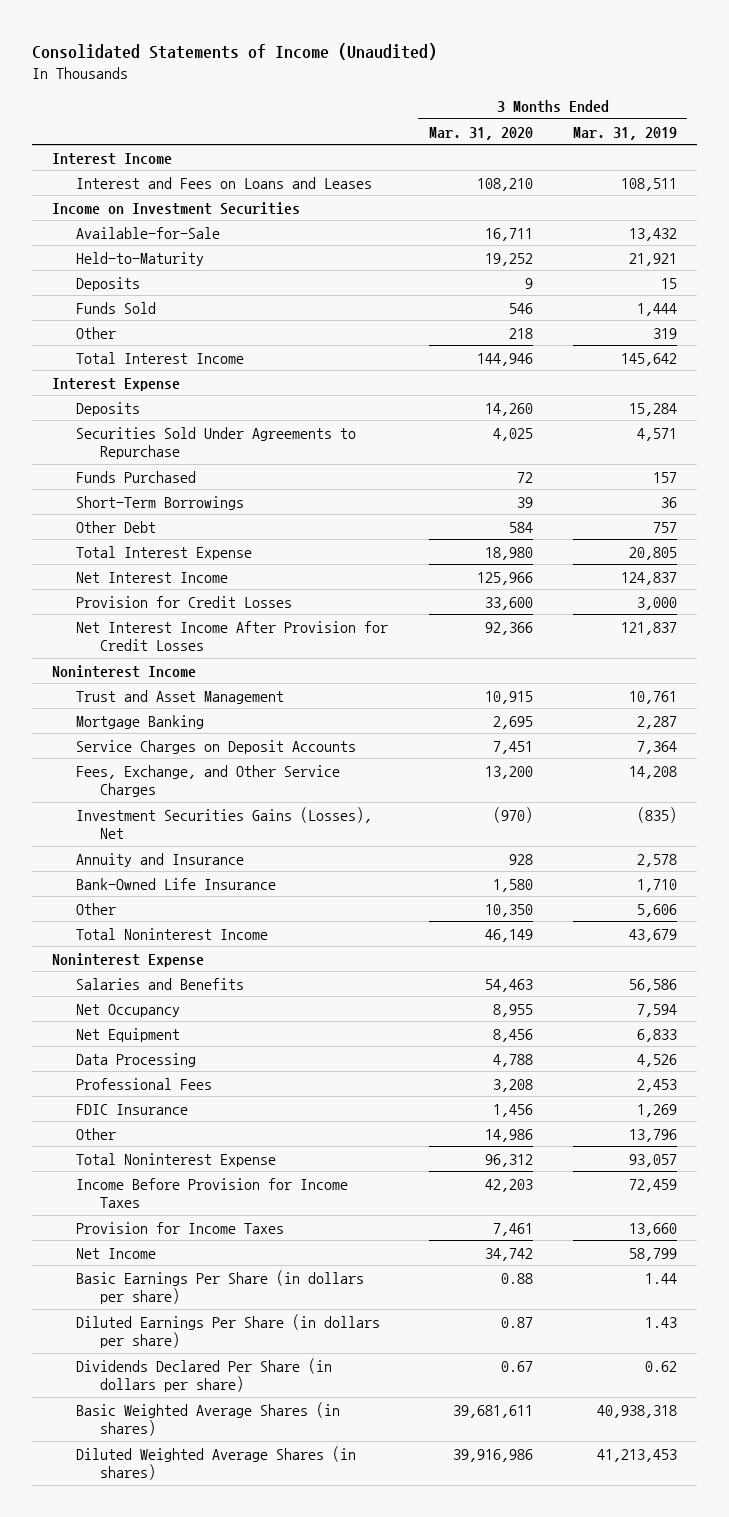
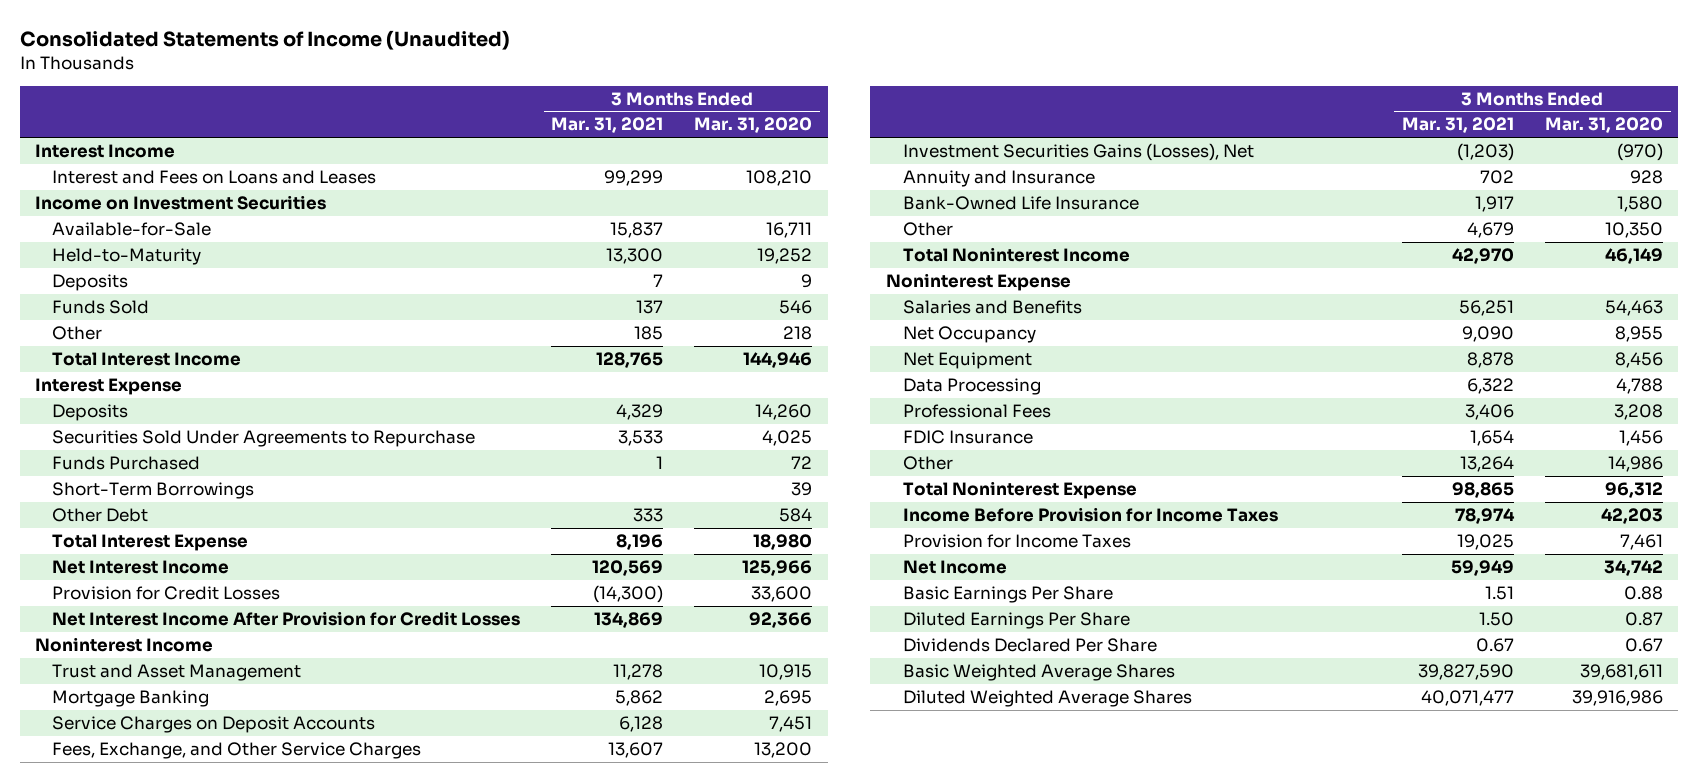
[572,126,677,140] Mar. 31, 2019 -> none
none -> [551,117,664,134] Mar. 31, 2021
[76,1269,365,1305] Basic Earnings Per Share (in dollars per share) -> [902,585,1113,603] Basic Earnings Per Share
[76,1313,381,1349] Diluted Earnings Per Share (in dollars per share) -> [902,611,1130,629] Diluted Earnings Per Share
[76,1357,333,1393] Dividends Declared Per Share (in dollars per share) -> [902,637,1157,652] Dividends Declared Per Share
[76,1401,341,1437] Basic Weighted Average Shares (in shares) -> [902,663,1175,681] Basic Weighted Average Shares
[76,1445,357,1481] Diluted Weighted Average Shares (in shares) -> [902,689,1192,707] Diluted Weighted Average Shares

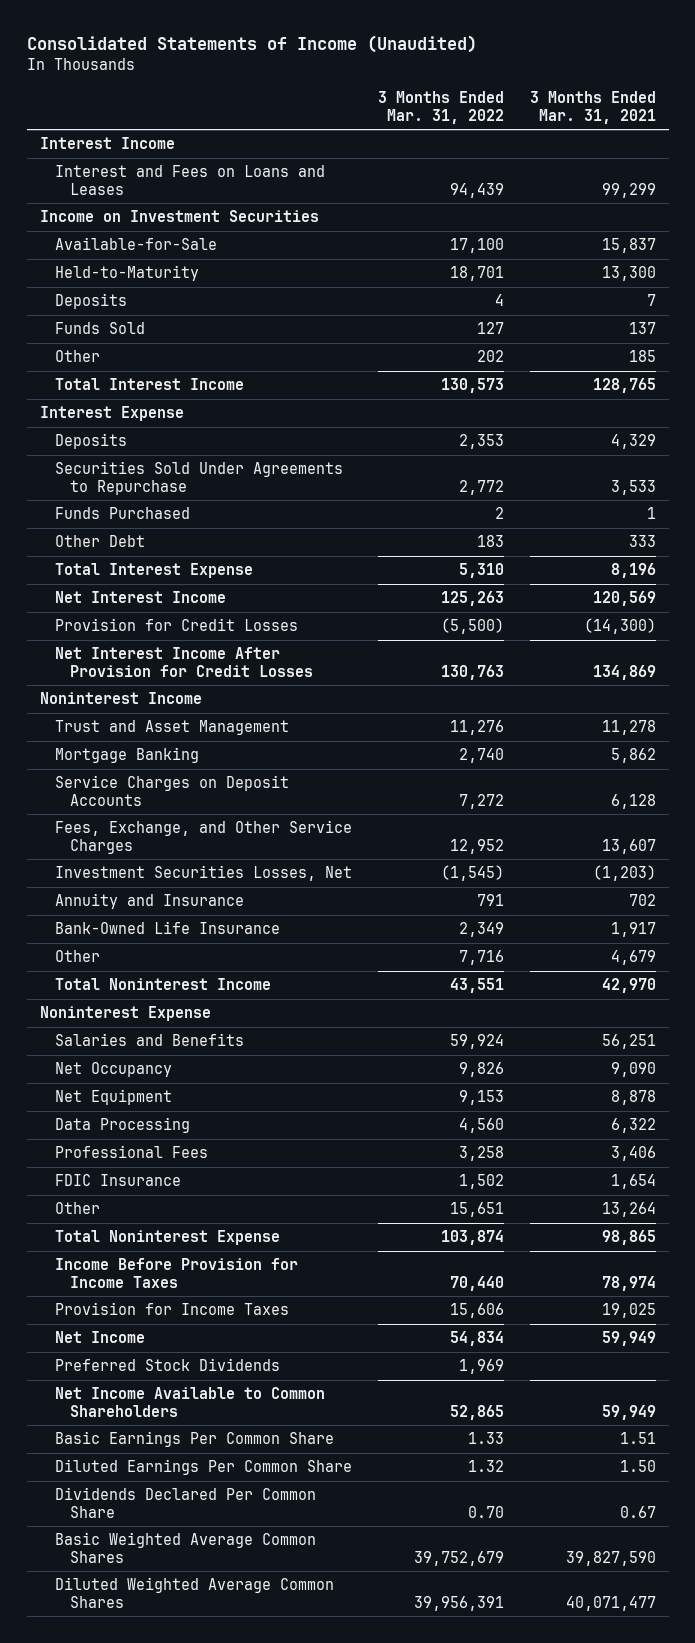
[694,117,813,134] Mar. 31, 2020 -> none
none -> [377,91,504,124] 3 Months Ended Mar. 31, 2022
[52,481,255,499] Short-Term Borrowings -> none
[902,142,1254,161] Investment Securities Gains (Losses), Net -> [55,865,353,882] Investment Securities Losses, Net
none -> [55,1358,281,1372] Preferred Stock Dividends
none -> [55,1387,326,1417] Net Income Available to Common Shareholders
[902,585,1113,603] Basic Earnings Per Share -> [55,1431,335,1448] Basic Earnings Per Common Share
[902,611,1130,629] Diluted Earnings Per Share -> [55,1459,353,1476] Diluted Earnings Per Common Share
[902,637,1157,652] Dividends Declared Per Share -> [55,1487,317,1518] Dividends Declared Per Common Share
[902,663,1175,681] Basic Weighted Average Shares -> [55,1532,317,1563] Basic Weighted Average Common Shares
[902,689,1192,707] Diluted Weighted Average Shares -> [55,1577,335,1608] Diluted Weighted Average Common Shares

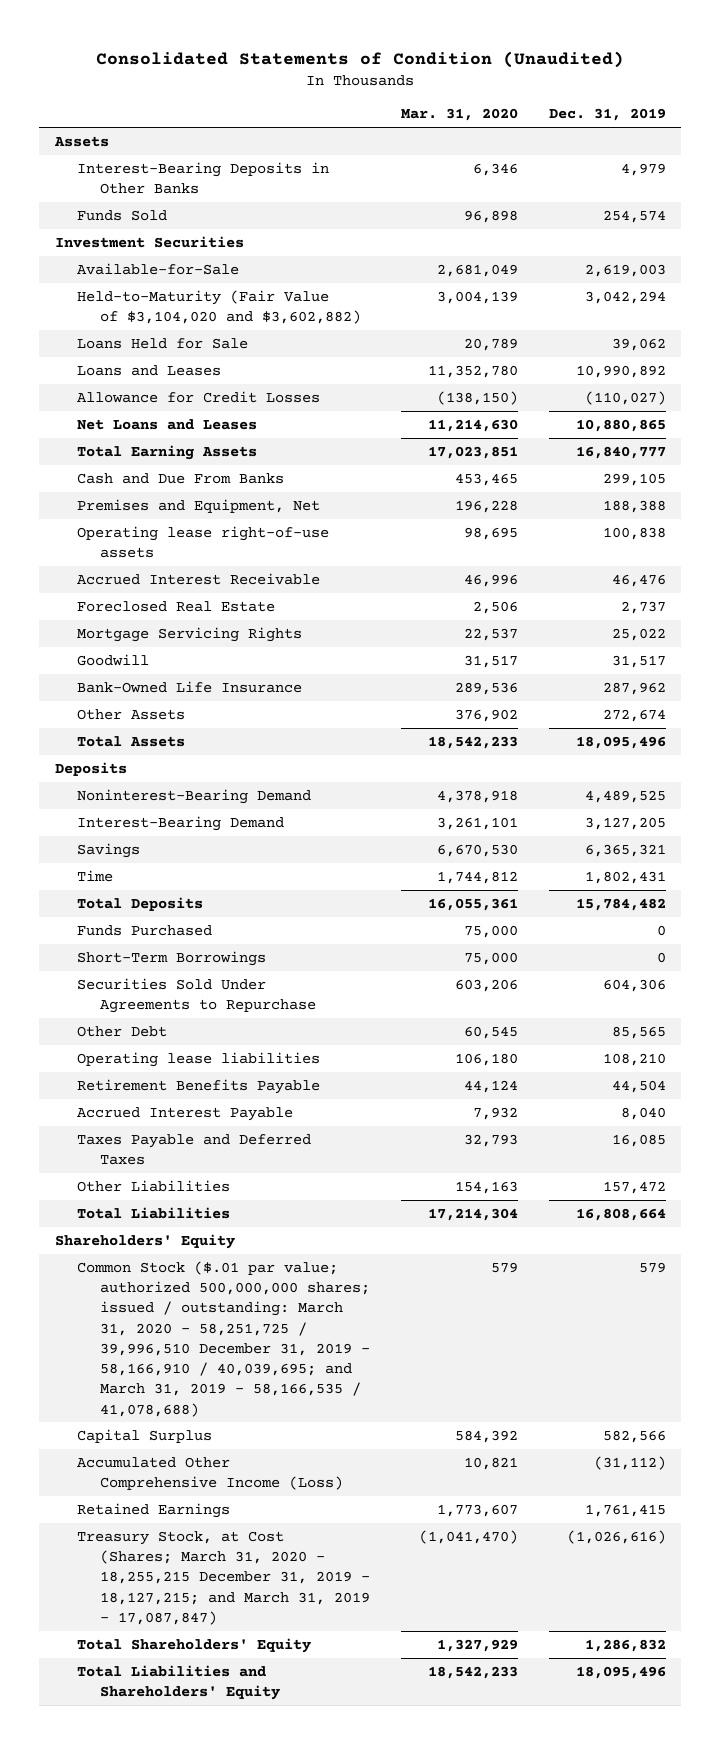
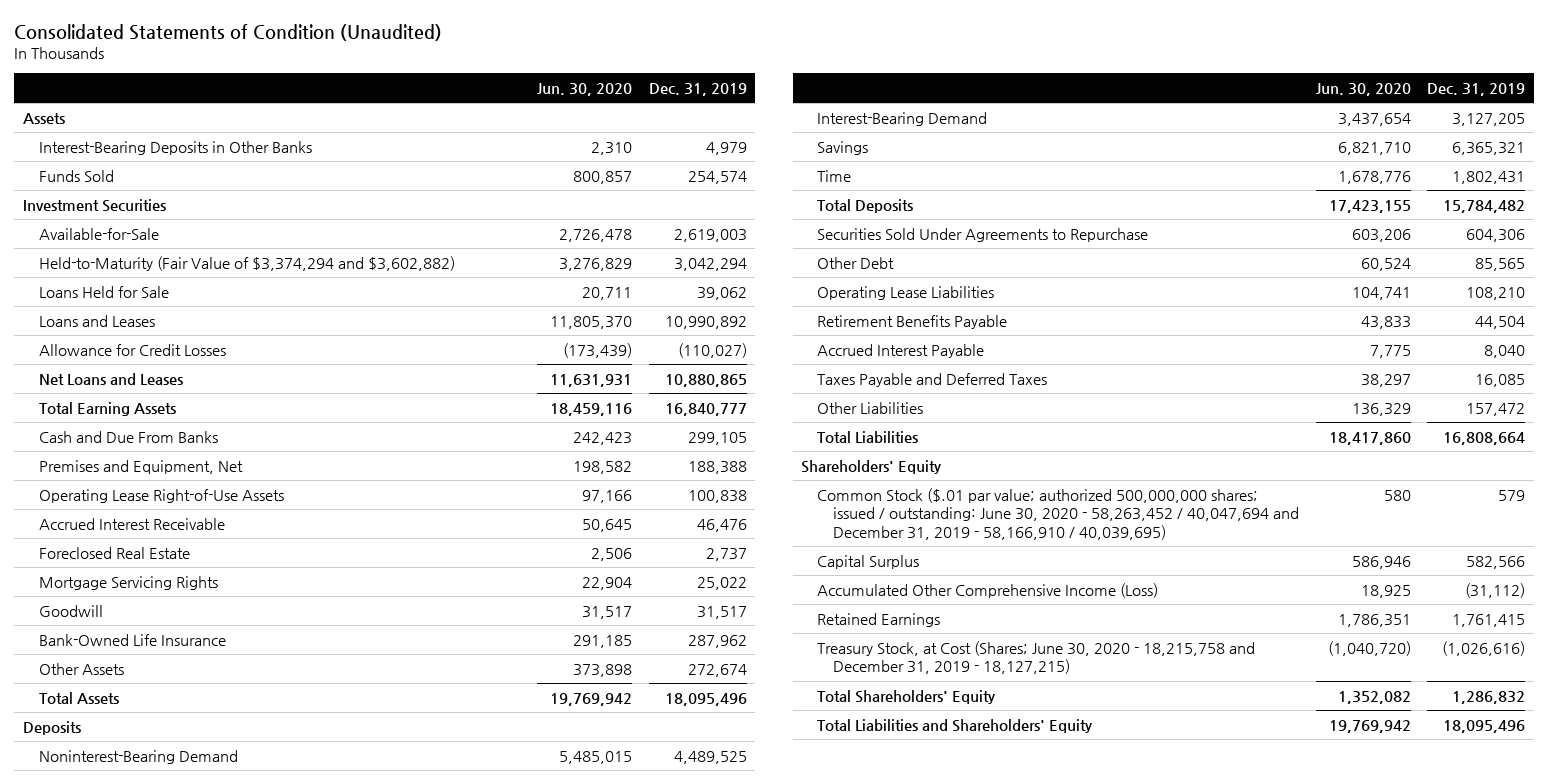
[400,108,518,122] Mar. 31, 2020 -> none
none -> [537,82,633,96] Jun. 30, 2020
[77,289,361,325] Held-to-Maturity (Fair Value of $3,104,020 and $3,602,882) -> [38,255,455,271] Held-to-Maturity (Fair Value of $3,374,294 and $3,602,882)
[77,525,330,559] Operating lease right-of-use assets -> [38,488,284,503] Operating Lease Right-of-Use Assets
[77,924,213,936] Funds Purchased -> none
[77,950,267,966] Short-Term Borrowings -> none
[77,1051,321,1067] Operating lease liabilities -> [817,285,995,300] Operating Lease Liabilities
[77,1260,370,1417] Common Stock ($.01 par value; authorized 500,000,000 shares; issued / outstanding: March 31, 2020 - 58,251,725 / 39,996,510 December 31, 2019 - 58,166,910 / 40,039,695; and March 31, 2019 - 58,166,535 / 41,078,688) -> [817,487,1300,540] Common Stock ($.01 par value; authorized 500,000,000 shares; issued / outstanding: June 30, 2020 - 58,263,452 / 40,047,694 and December 31, 2019 - 58,166,910 / 40,039,695)
[77,1530,370,1625] Treasury Stock, at Cost (Shares; March 31, 2020 - 18,255,215 December 31, 2019 - 18,127,215; and March 31, 2019 - 17,087,847) -> [817,640,1256,675] Treasury Stock, at Cost (Shares; June 30, 2020 - 18,215,758 and December 31, 2019 - 18,127,215)

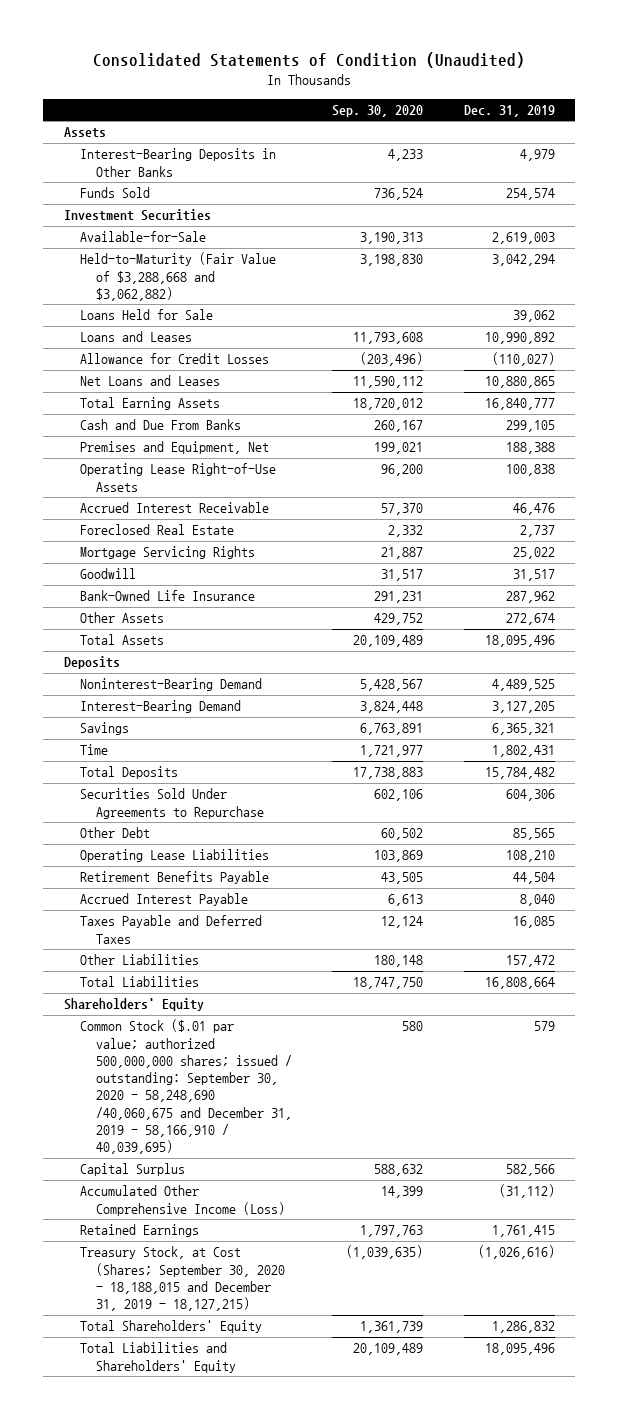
[537,82,633,96] Jun. 30, 2020 -> none
none -> [332,105,424,118] Sep. 30, 2020
[38,255,455,271] Held-to-Maturity (Fair Value of $3,374,294 and $3,602,882) -> [79,252,276,301] Held-to-Maturity (Fair Value of $3,288,668 and $3,062,882)
[817,487,1300,540] Common Stock ($.01 par value; authorized 500,000,000 shares; issued / outstanding: June 30, 2020 - 58,263,452 / 40,047,694 and December 31, 2019 - 58,166,910 / 40,039,695) -> [79,1019,292,1155] Common Stock ($.01 par value; authorized 500,000,000 shares; issued / outstanding: September 30, 2020 - 58,248,690 /40,060,675 and December 31, 2019 - 58,166,910 / 40,039,695)
[817,640,1256,675] Treasury Stock, at Cost (Shares; June 30, 2020 - 18,215,758 and December 31, 2019 - 18,127,215) -> [79,1246,285,1312] Treasury Stock, at Cost (Shares; September 30, 2020 - 18,188,015 and December 31, 2019 - 18,127,215)

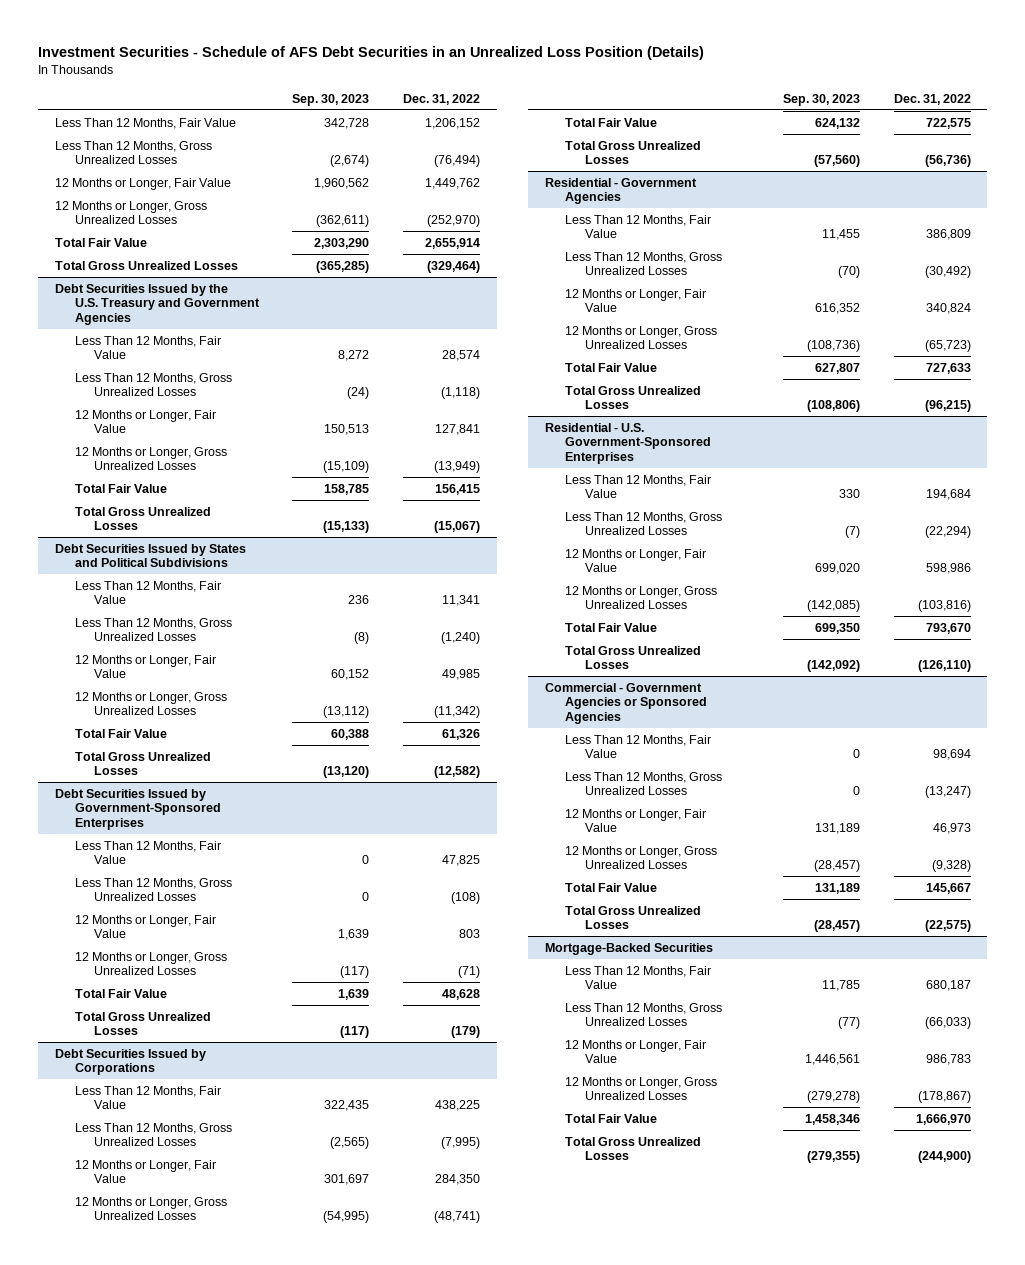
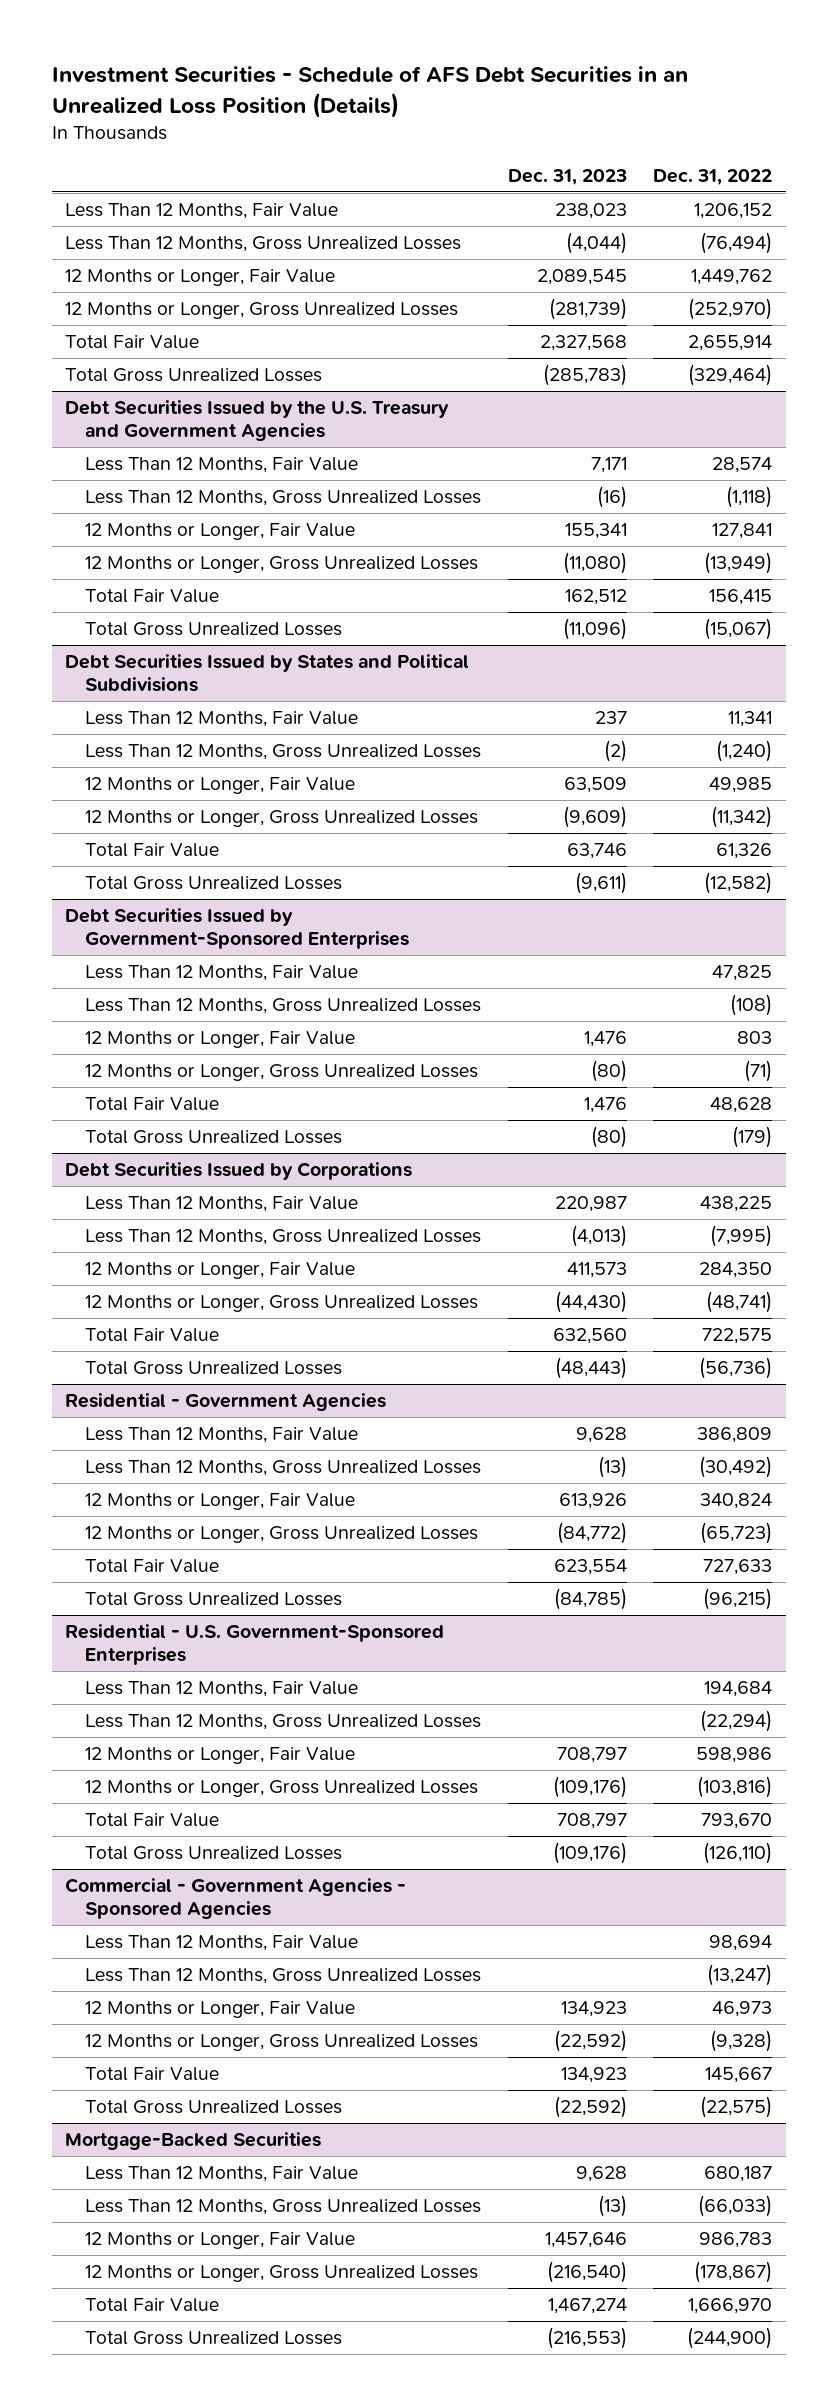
[292,93,370,106] Sep. 30, 2023 -> none
none -> [507,168,627,185] Dec. 31, 2023
[545,682,708,724] Commercial - Government Agencies or Sponsored Agencies -> [65,1878,407,1920] Commercial - Government Agencies - Sponsored Agencies

